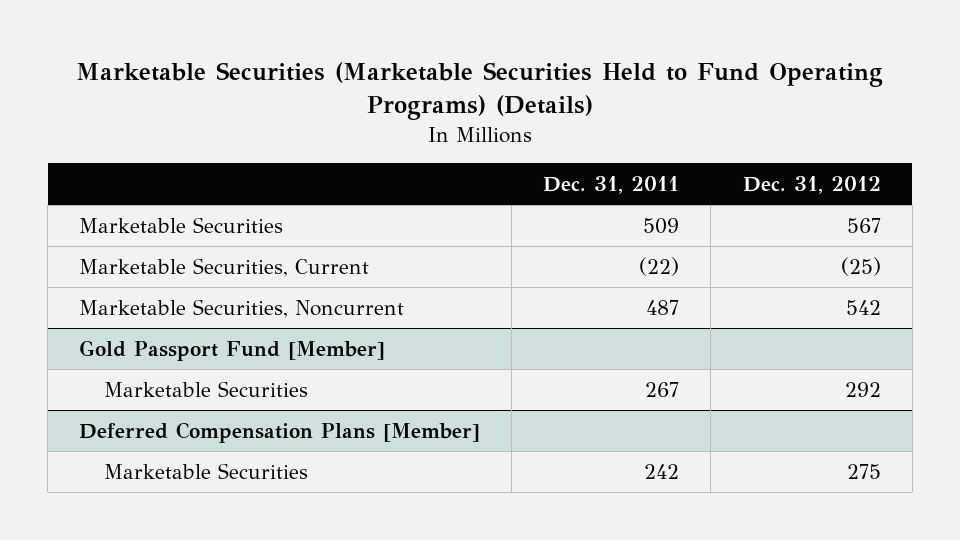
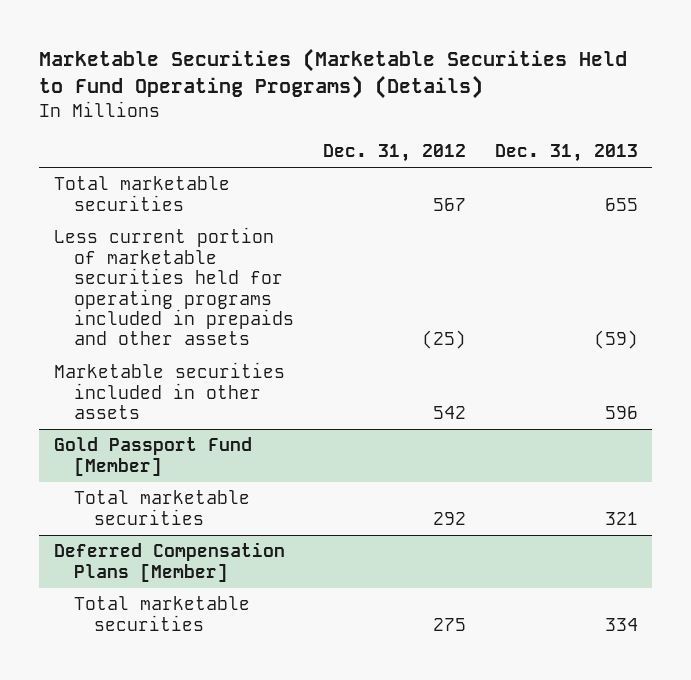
[543,175,680,194] Dec. 31, 2011 -> none
none -> [494,143,638,162] Dec. 31, 2013
[79,216,284,233] Marketable Securities -> [53,176,230,211] Total marketable securities
[79,257,370,277] Marketable Securities, Current -> [53,227,294,346] Less current portion of marketable securities held for operating programs included in prepaids and other assets
[79,298,405,318] Marketable Securities, Noncurrent -> [53,362,285,420] Marketable securities included in other assets
[103,380,308,397] Marketable Securities -> [73,490,250,525] Total marketable securities
[103,462,308,479] Marketable Securities -> [73,596,250,631] Total marketable securities

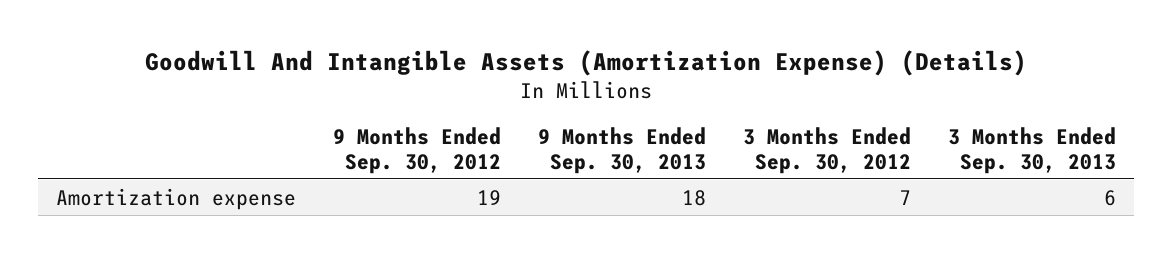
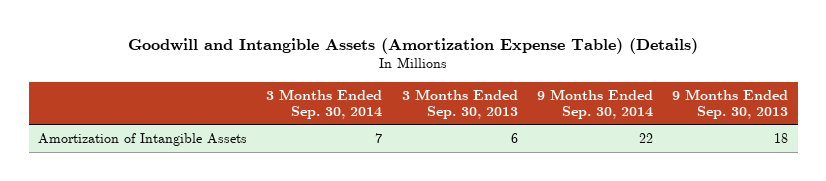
[145,50,1028,77] Goodwill And Intangible Assets (Amortization Expense) (Details) -> [128,37,699,54] Goodwill and Intangible Assets (Amortization Expense Table) (Details)
[333,127,502,174] 9 Months Ended Sep. 30, 2012 -> none
[742,127,911,174] 3 Months Ended Sep. 30, 2012 -> none
none -> [266,88,383,119] 3 Months Ended Sep. 30, 2014
none -> [536,88,653,119] 9 Months Ended Sep. 30, 2014
[56,187,297,210] Amortization expense -> [38,132,248,146] Amortization of Intangible Assets

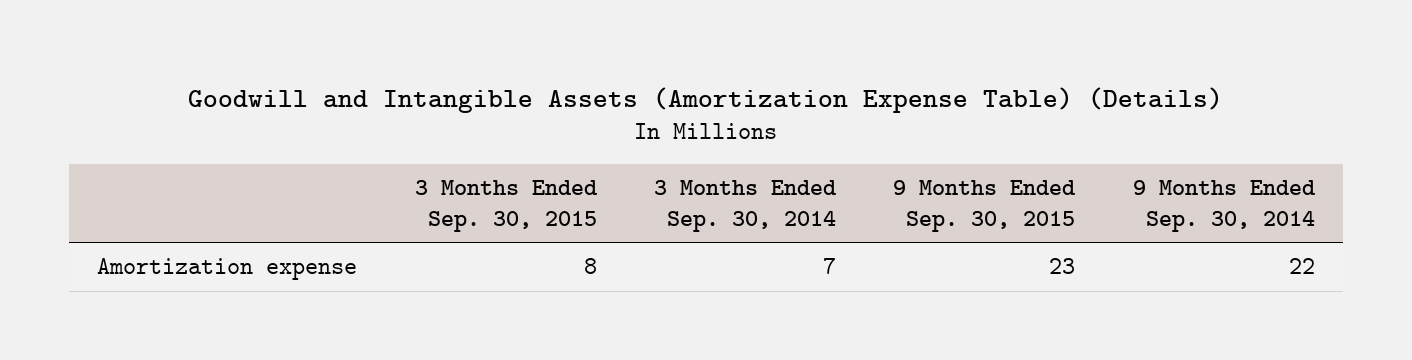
[401,88,518,119] 3 Months Ended Sep. 30, 2013 -> none
[671,88,788,119] 9 Months Ended Sep. 30, 2013 -> none
none -> [414,180,598,232] 3 Months Ended Sep. 30, 2015
none -> [893,180,1077,232] 9 Months Ended Sep. 30, 2015
[38,132,248,146] Amortization of Intangible Assets -> [97,258,358,281] Amortization expense

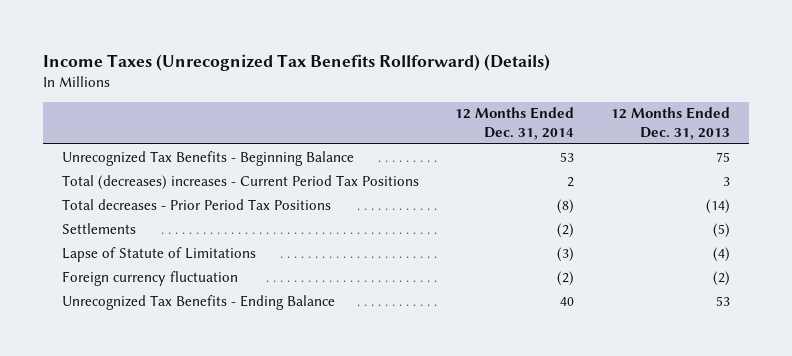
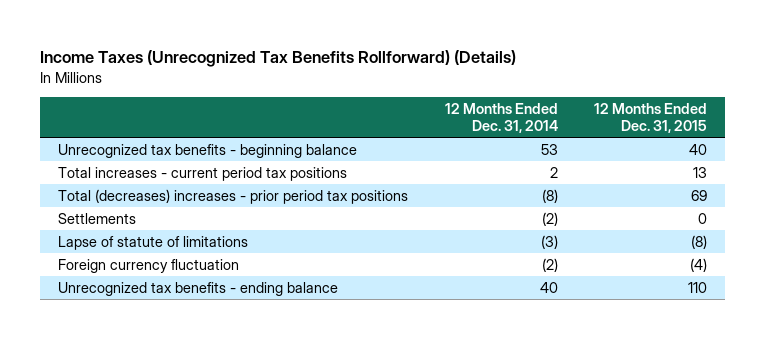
[611,107,731,140] 12 Months Ended Dec. 31, 2013 -> none
none -> [593,103,707,134] 12 Months Ended Dec. 31, 2015
[61,150,354,166] Unrecognized Tax Benefits - Beginning Balance -> [58,144,358,159] Unrecognized tax benefits - beginning balance
[61,174,419,190] Total (decreases) increases - Current Period Tax Positions -> [58,167,348,182] Total increases - current period tax positions
[61,198,331,210] Total decreases - Prior Period Tax Positions -> [58,189,409,205] Total (decreases) increases - prior period tax positions
[61,246,256,262] Lapse of Statute of Limitations -> [58,236,249,251] Lapse of statute of limitations
[61,294,335,310] Unrecognized Tax Benefits - Ending Balance -> [58,282,339,297] Unrecognized tax benefits - ending balance

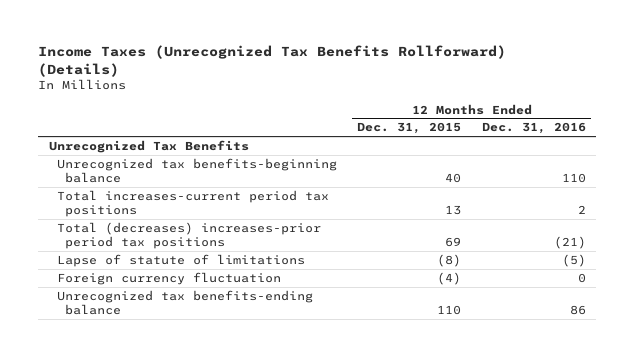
[444,103,558,134] 12 Months Ended Dec. 31, 2014 -> none
none -> [481,122,586,135] Dec. 31, 2016
[58,213,137,225] Settlements -> none
none -> [48,139,249,153] Unrecognized Tax Benefits
[58,144,358,159] Unrecognized tax benefits - beginning balance -> [56,157,337,183] Unrecognized tax benefits-beginning balance
[58,167,348,182] Total increases - current period tax positions -> [56,189,329,217] Total increases-current period tax positions
[58,189,409,205] Total (decreases) increases - prior period tax positions -> [56,221,321,249] Total (decreases) increases-prior period tax positions
[58,282,339,297] Unrecognized tax benefits - ending balance -> [56,289,313,315] Unrecognized tax benefits-ending balance

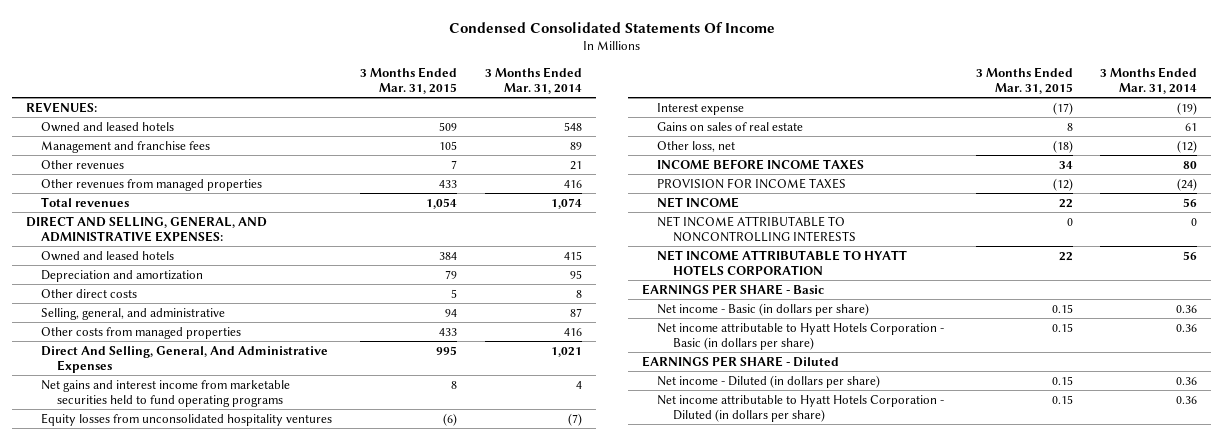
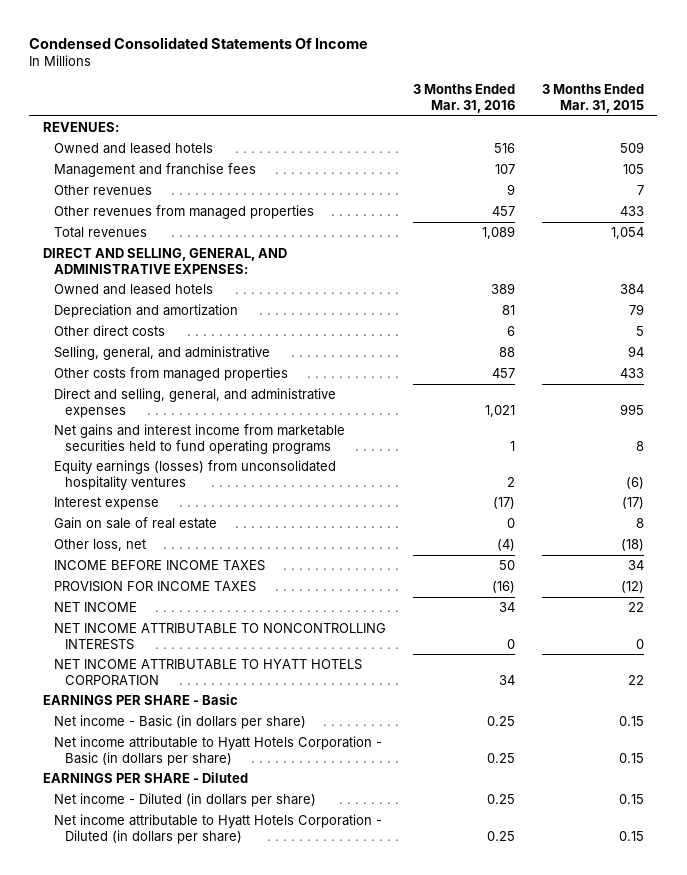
[484,66,582,94] 3 Months Ended Mar. 31, 2014 -> none
none -> [412,84,515,113] 3 Months Ended Mar. 31, 2016
[41,345,329,373] Direct And Selling, General, And Administrative Expenses -> [53,388,336,418] Direct and selling, general, and administrative expenses
[41,412,333,426] Equity losses from unconsolidated hospitality ventures -> [53,460,336,490] Equity earnings (losses) from unconsolidated hospitality ventures
[657,121,804,131] Gains on sales of real estate -> [53,517,217,530] Gain on sale of real estate

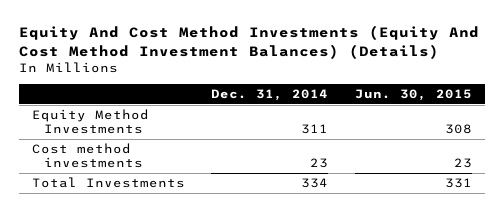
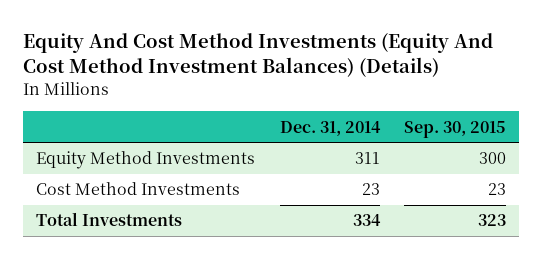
[354,88,472,101] Jun. 30, 2015 -> none
none -> [404,120,507,138] Sep. 30, 2015
[31,143,143,169] Cost method investments -> [35,182,240,196] Cost Method Investments

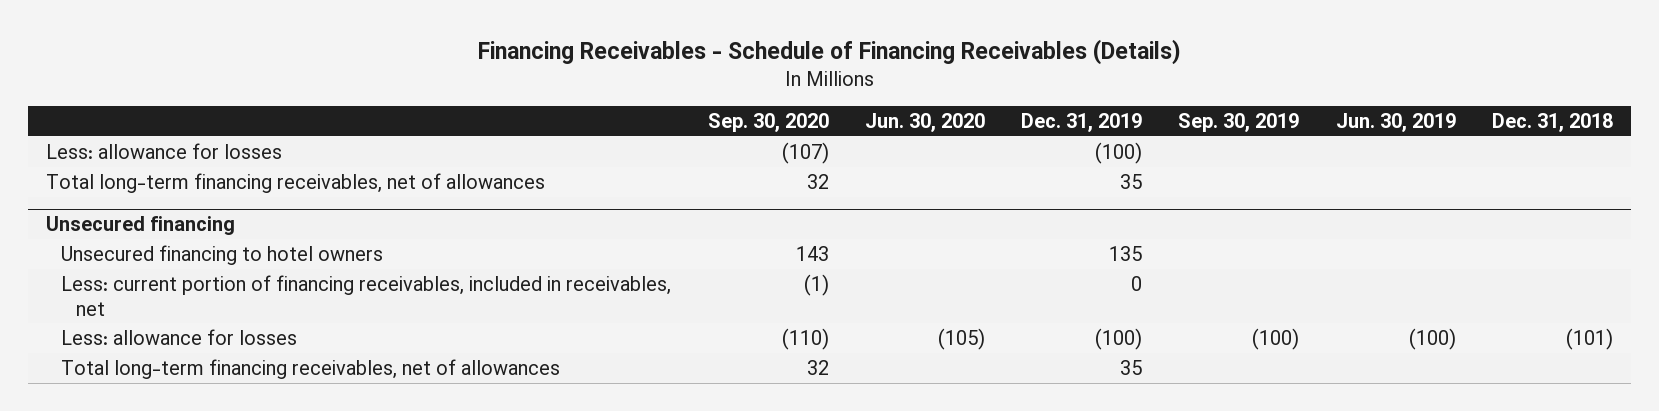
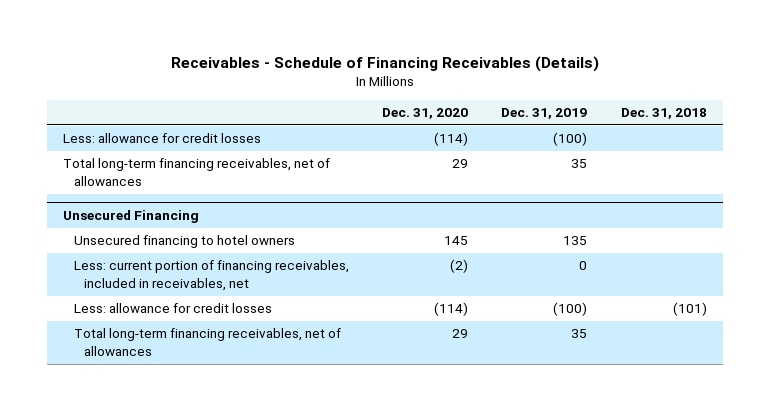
[477,39,1181,66] Financing Receivables - Schedule of Financing Receivables (Details) -> [170,55,599,72] Receivables - Schedule of Financing Receivables (Details)
[707,112,829,132] Sep. 30, 2020 -> none
[864,112,985,132] Jun. 30, 2020 -> none
[1178,112,1300,132] Sep. 30, 2019 -> none
[1335,112,1456,132] Jun. 30, 2019 -> none
none -> [382,108,469,120] Dec. 31, 2020
[46,142,283,159] Less: allowance for losses -> [63,133,262,144] Less: allowance for credit losses
[46,216,236,236] Unsecured financing -> [63,210,200,224] Unsecured Financing
[61,328,298,345] Less: allowance for losses -> [73,303,272,314] Less: allowance for credit losses

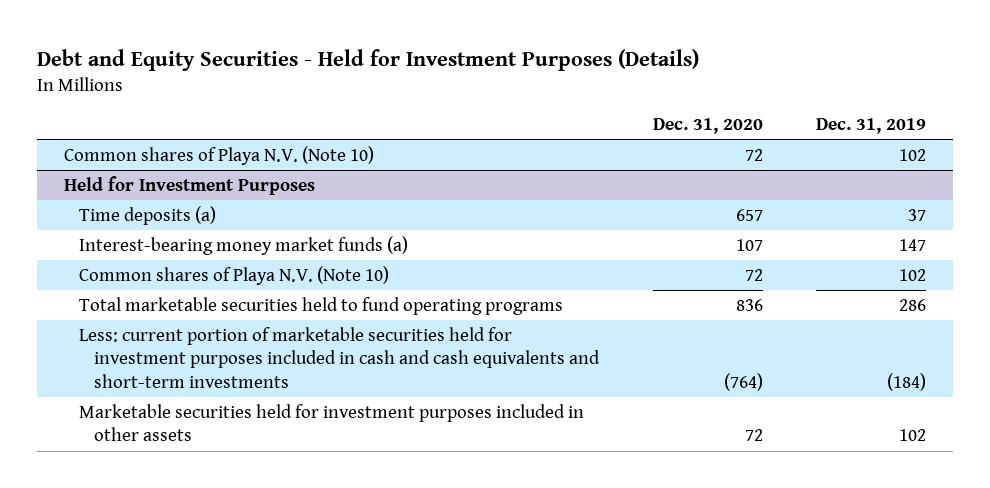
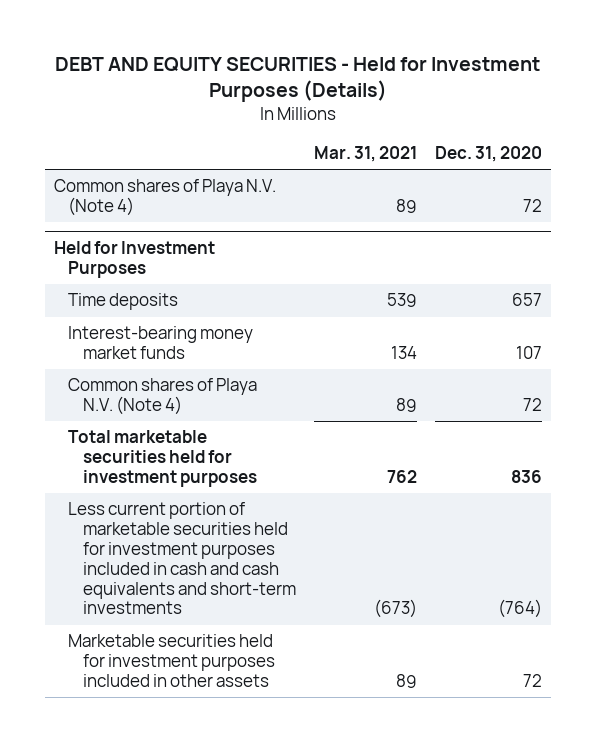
[36,48,699,71] Debt and Equity Securities - Held for Investment Purposes (Details) -> [55,56,541,102] DEBT AND EQUITY SECURITIES - Held for Investment Purposes (Details)
[816,118,927,135] Dec. 31, 2019 -> none
none -> [314,145,418,162] Mar. 31, 2021
[63,145,374,165] Common shares of Playa N.V. (Note 10) -> [53,179,276,217] Common shares of Playa N.V. (Note 4)
[78,205,216,225] Time deposits (a) -> [68,293,179,311] Time deposits
[78,235,408,255] Interest-bearing money market funds (a) -> [68,326,254,360] Interest-bearing money market funds
[78,265,389,285] Common shares of Playa N.V. (Note 10) -> [68,378,258,416] Common shares of Playa N.V. (Note 4)
[78,296,563,315] Total marketable securities held to fund operating programs -> [68,430,257,488] Total marketable securities held for investment purposes
[78,326,600,389] Less: current portion of marketable securities held for investment purposes included in cash and cash equivalents and short-term investments -> [68,502,296,615] Less current portion of marketable securities held for investment purposes included in cash and cash equivalents and short-term investments

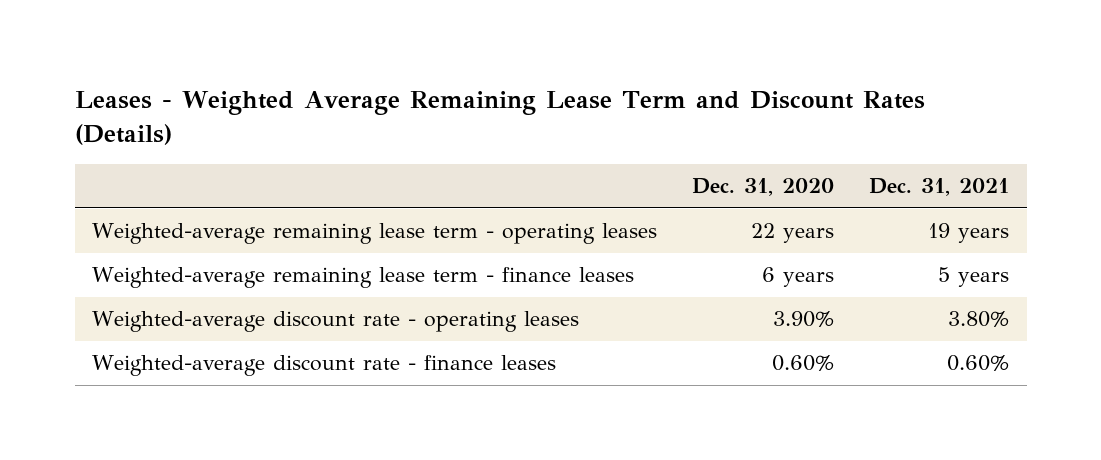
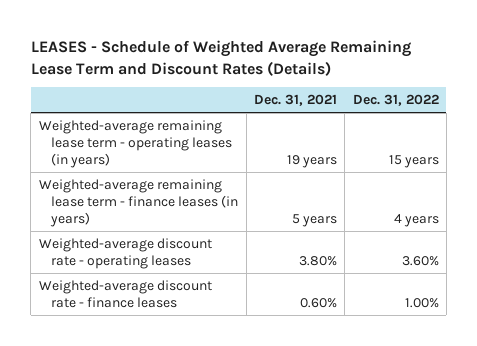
[74,91,925,146] Leases - Weighted Average Remaining Lease Term and Discount Rates (Details) -> [30,40,411,76] LEASES - Schedule of Weighted Average Remaining Lease Term and Discount Rates (Details)
[692,178,835,197] Dec. 31, 2020 -> none
none -> [352,94,439,107] Dec. 31, 2022
[92,223,658,245] Weighted-average remaining lease term - operating leases -> [38,119,233,169] Weighted-average remaining lease term - operating leases (in years)
[92,267,635,289] Weighted-average remaining lease term - finance leases -> [38,178,239,228] Weighted-average remaining lease term - finance leases (in years)

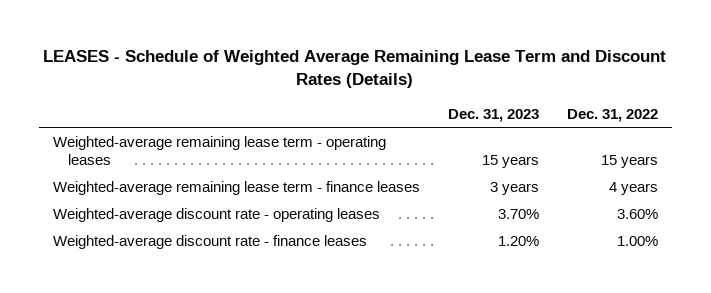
[253,94,337,107] Dec. 31, 2021 -> none
none -> [447,108,539,122] Dec. 31, 2023
[38,119,233,169] Weighted-average remaining lease term - operating leases (in years) -> [52,135,386,166] Weighted-average remaining lease term - operating leases
[38,178,239,228] Weighted-average remaining lease term - finance leases (in years) -> [52,180,420,195] Weighted-average remaining lease term - finance leases

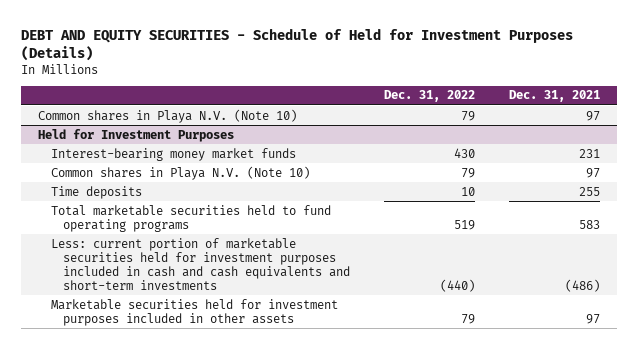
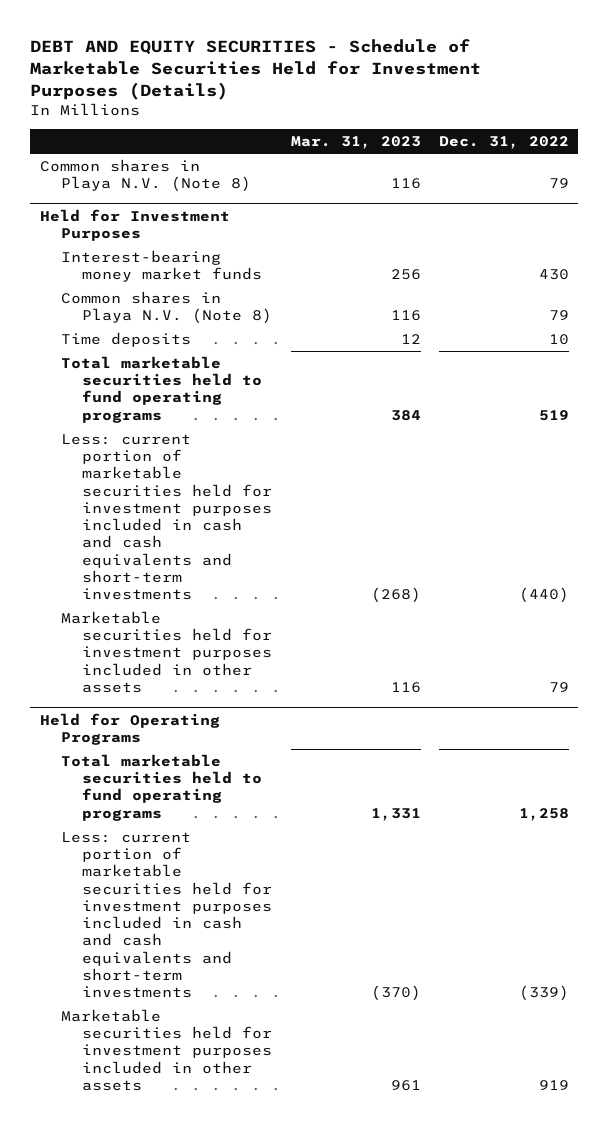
[21,27,574,61] DEBT AND EQUITY SECURITIES - Schedule of Held for Investment Purposes (Details) -> [30,39,482,101] DEBT AND EQUITY SECURITIES - Schedule of Marketable Securities Held for Investment Purposes (Details)
[508,90,600,103] Dec. 31, 2021 -> none
none -> [290,136,421,150] Mar. 31, 2023
[38,108,298,123] Common shares in Playa N.V. (Note 10) -> [39,158,251,193] Common shares in Playa N.V. (Note 8)
[50,165,310,180] Common shares in Playa N.V. (Note 10) -> [60,290,273,325] Common shares in Playa N.V. (Note 8)
none -> [39,712,220,745] Held for Operating Programs
none -> [60,753,263,821] Total marketable securities held to fund operating programs
none -> [60,831,273,998] Less: current portion of marketable securities held for investment purposes included in cash and cash equivalents and short-term investments
none -> [60,1008,273,1091] Marketable securities held for investment purposes included in other assets

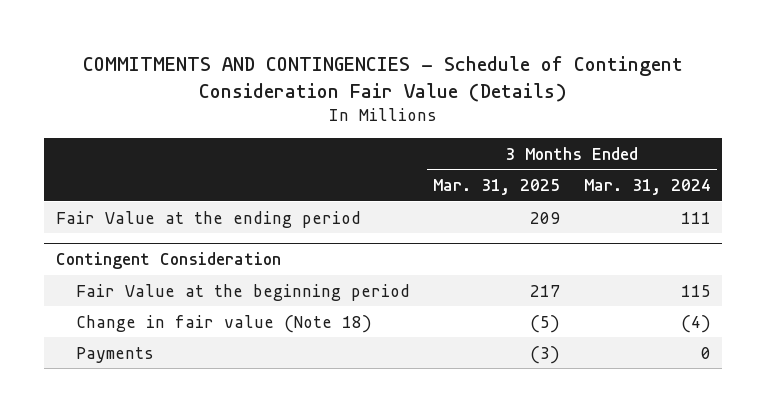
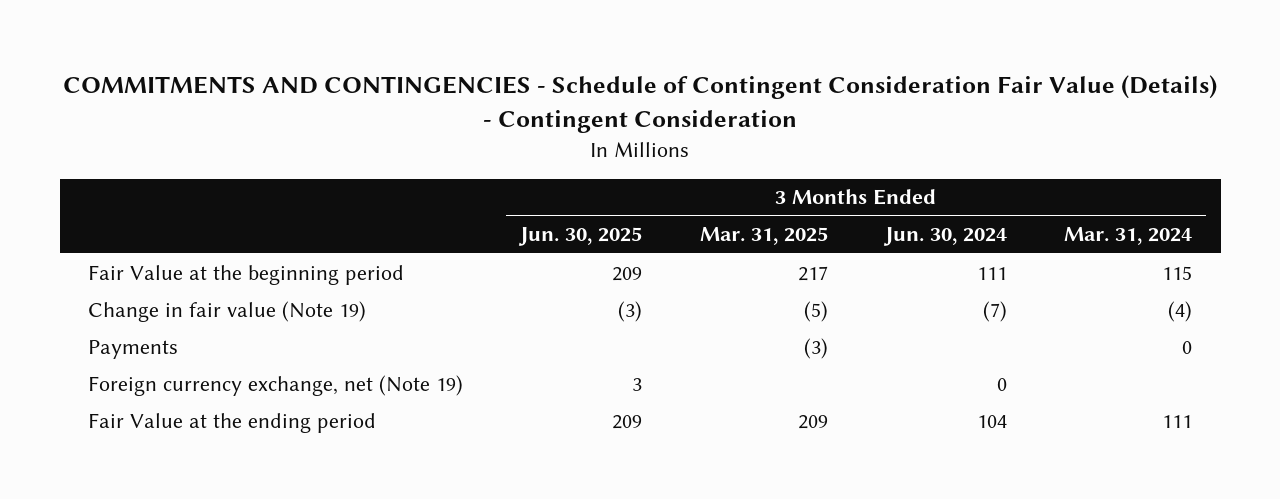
[83,55,684,102] COMMITMENTS AND CONTINGENCIES - Schedule of Contingent Consideration Fair Value (Details) -> [63,75,1218,134] COMMITMENTS AND CONTINGENCIES - Schedule of Contingent Consideration Fair Value (Details) - Contingent Consideration
none -> [518,227,643,247] Jun. 30, 2025
none -> [882,227,1007,247] Jun. 30, 2024
[55,252,281,270] Contingent Consideration -> none
[75,314,372,333] Change in fair value (Note 18) -> [88,300,367,322] Change in fair value (Note 19)
none -> [88,374,464,396] Foreign currency exchange, net (Note 19)
[55,210,361,228] Fair Value at the ending period -> [88,412,377,433] Fair Value at the ending period

